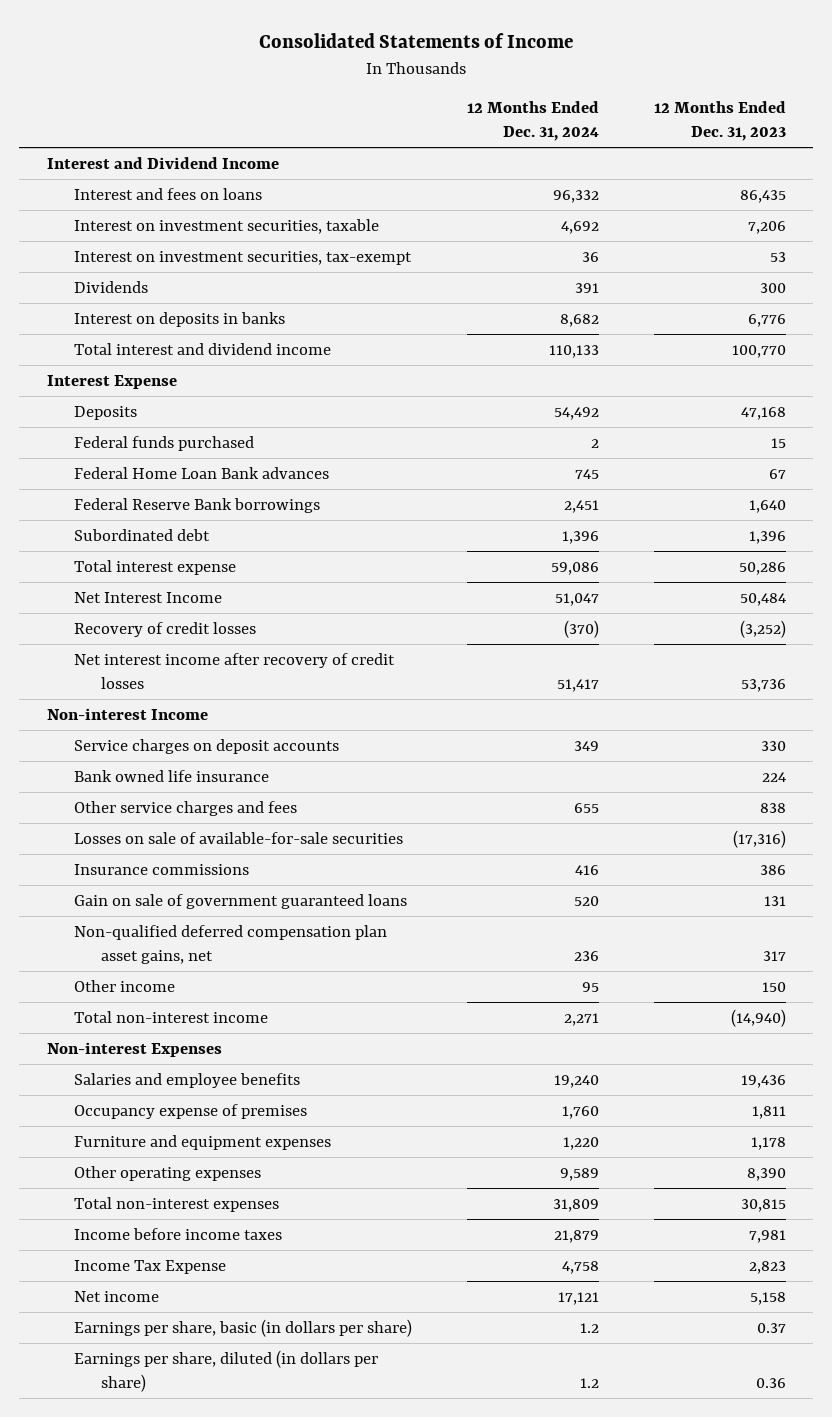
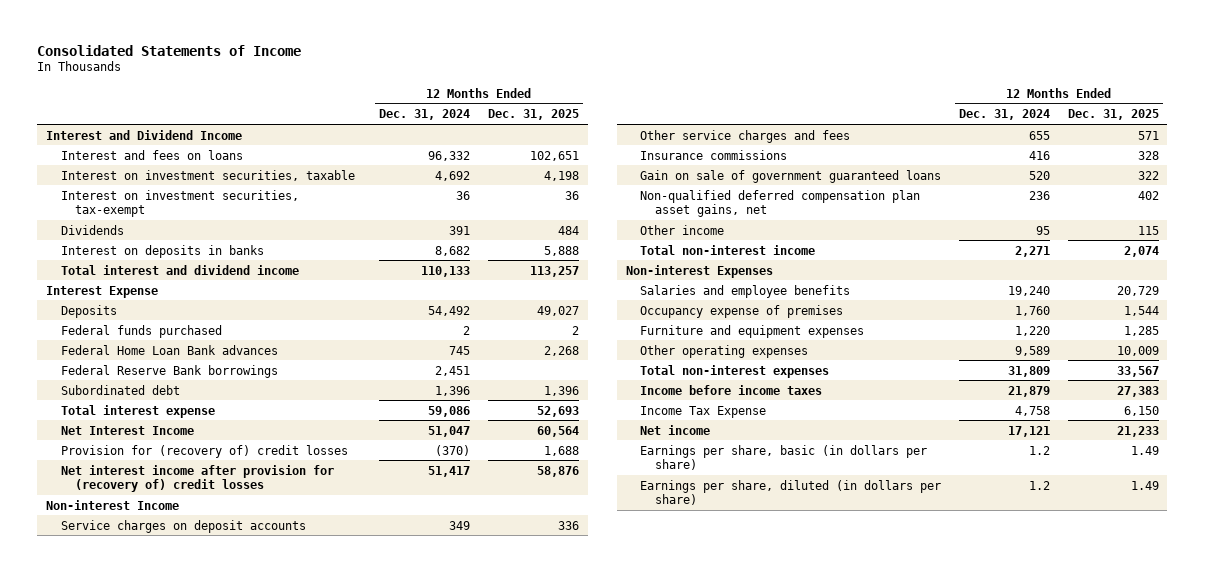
[653,101,786,142] 12 Months Ended Dec. 31, 2023 -> none
none -> [487,109,579,121] Dec. 31, 2025
[74,621,257,637] Recovery of credit losses -> [60,444,348,458] Provision for (recovery of) credit losses
[74,652,396,689] Net interest income after recovery of credit losses -> [60,464,334,493] Net interest income after provision for (recovery of) credit losses
[74,769,270,782] Bank owned life insurance -> none
[74,831,404,844] Losses on sale of available-for-sale securities -> none

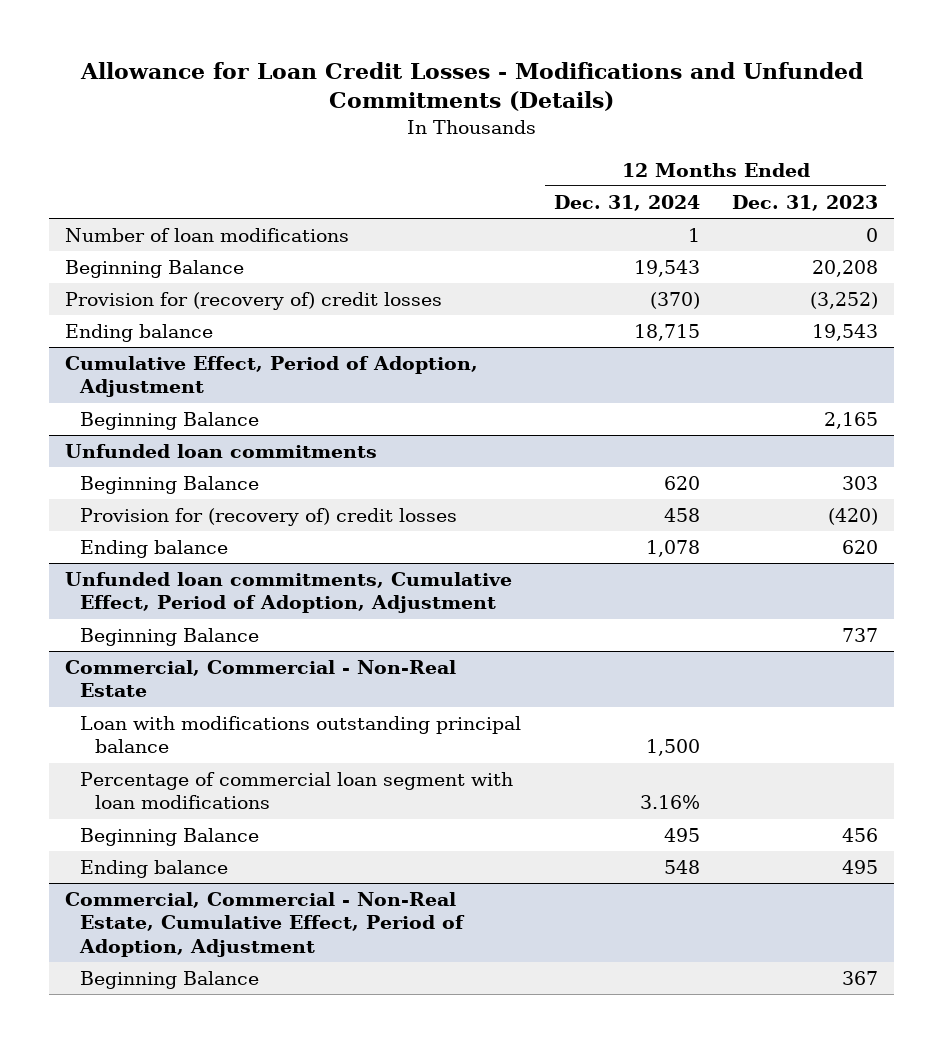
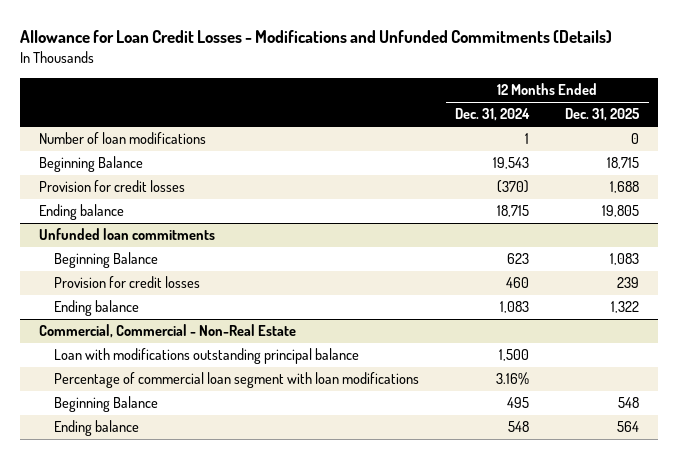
[732,195,879,212] Dec. 31, 2023 -> none
none -> [565,108,641,122] Dec. 31, 2025
[65,292,443,311] Provision for (recovery of) credit losses -> [38,180,185,193] Provision for credit losses
[65,356,479,398] Cumulative Effect, Period of Adoption, Adjustment -> none
[79,412,259,431] Beginning Balance -> none
[65,572,513,614] Unfunded loan commitments, Cumulative Effect, Period of Adoption, Adjustment -> none
[79,628,259,647] Beginning Balance -> none
[663,476,700,491] 620 -> [507,253,530,265] 623
[79,508,457,527] Provision for (recovery of) credit losses -> [53,276,200,289] Provision for credit losses
[663,508,700,523] 458 -> [506,277,530,289] 460
[645,540,700,558] 1,078 -> [500,301,530,314] 1,083
[65,892,465,957] Commercial, Commercial - Non-Real Estate, Cumulative Effect, Period of Adoption, Adjustment -> none
[79,971,259,990] Beginning Balance -> none

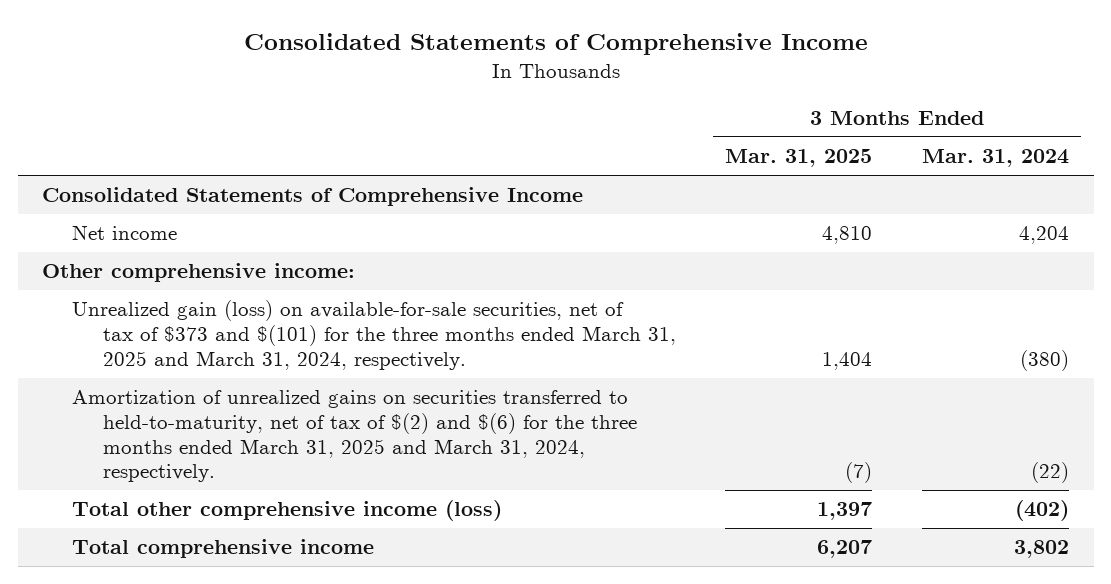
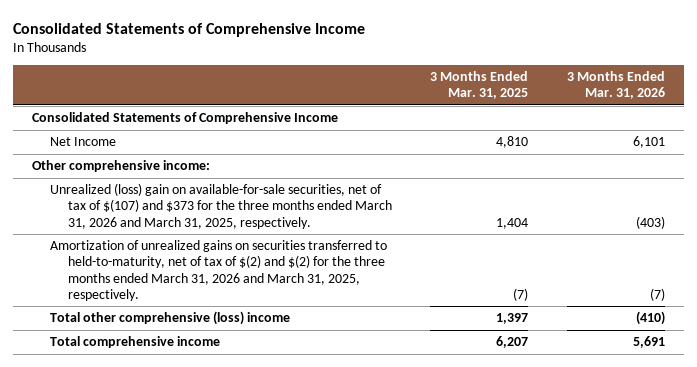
[921,149,1069,168] Mar. 31, 2024 -> none
none -> [566,71,665,100] 3 Months Ended Mar. 31, 2026
[72,225,178,241] Net income -> [49,137,116,147] Net Income
[72,300,676,370] Unrealized gain (loss) on available-for-sale securities, net of tax of $373 and $(101) for the three months ended March 31, 2025 and March 31, 2024, respectively. -> [49,183,392,229] Unrealized (loss) gain on available-for-sale securities, net of tax of $(107) and $373 for the three months ended March 31, 2026 and March 31, 2025, respectively.
[72,390,637,483] Amortization of unrealized gains on securities transferred to held-to-maturity, net of tax of $(2) and $(6) for the three months ended March 31, 2025 and March 31, 2024, respectively. -> [49,240,387,301] Amortization of unrealized gains on securities transferred to held-to-maturity, net of tax of $(2) and $(2) for the three months ended March 31, 2026 and March 31, 2025, respectively.
[72,500,503,522] Total other comprehensive income (loss) -> [49,311,290,326] Total other comprehensive (loss) income

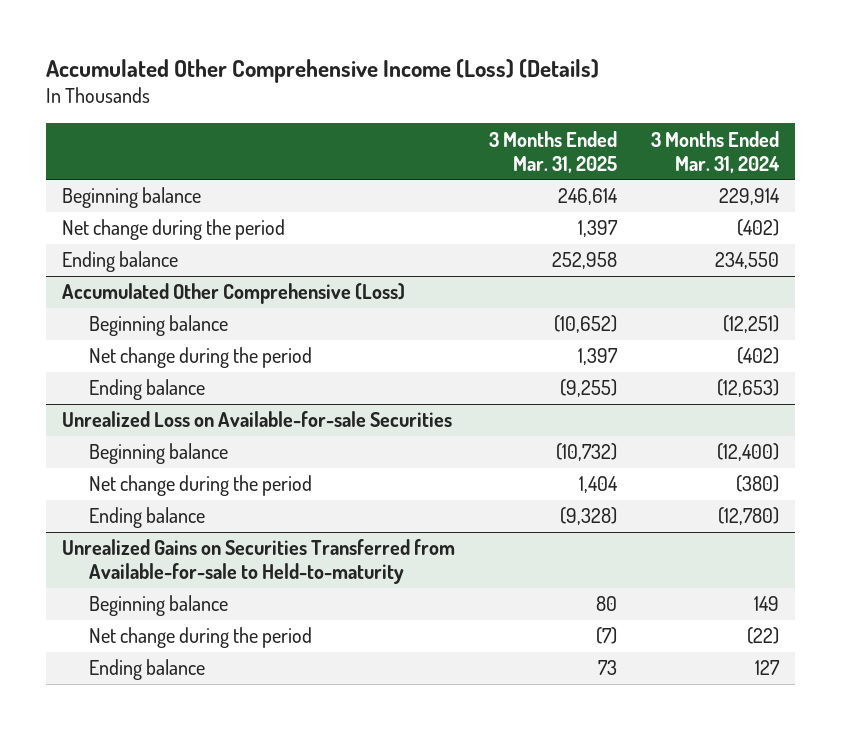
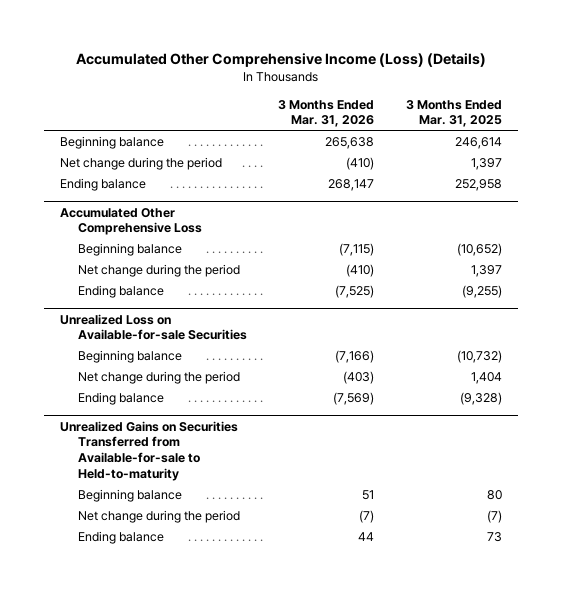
[650,130,780,173] 3 Months Ended Mar. 31, 2024 -> none
none -> [278,99,375,128] 3 Months Ended Mar. 31, 2026
[62,283,406,305] Accumulated Other Comprehensive (Loss) -> [60,207,202,236] Accumulated Other Comprehensive Loss

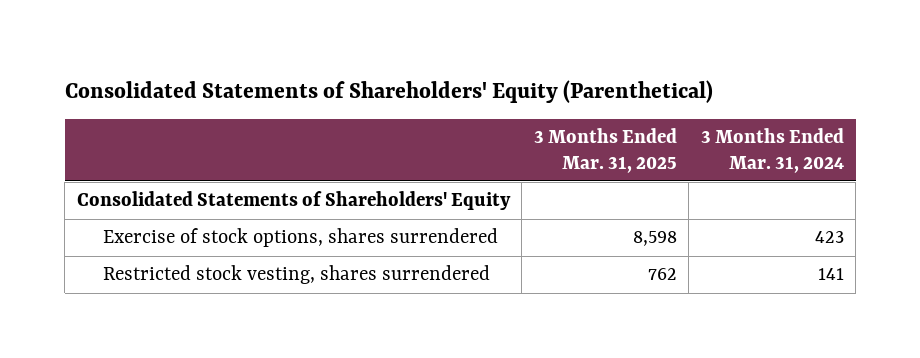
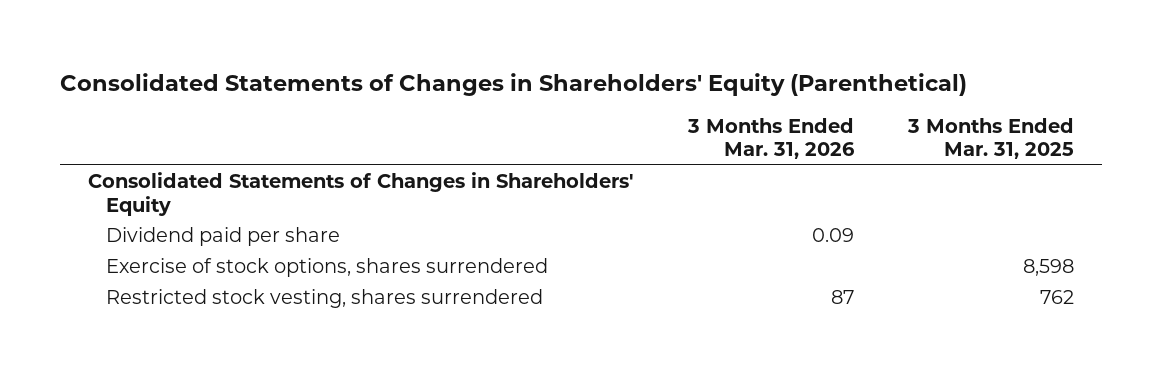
[64,79,713,103] Consolidated Statements of Shareholders' Equity (Parenthetical) -> [60,72,968,96] Consolidated Statements of Changes in Shareholders' Equity (Parenthetical)
[700,128,844,173] 3 Months Ended Mar. 31, 2024 -> none
none -> [686,117,855,160] 3 Months Ended Mar. 31, 2026
[76,191,511,211] Consolidated Statements of Shareholders' Equity -> [87,172,633,216] Consolidated Statements of Changes in Shareholders' Equity
none -> [105,227,340,247] Dividend paid per share

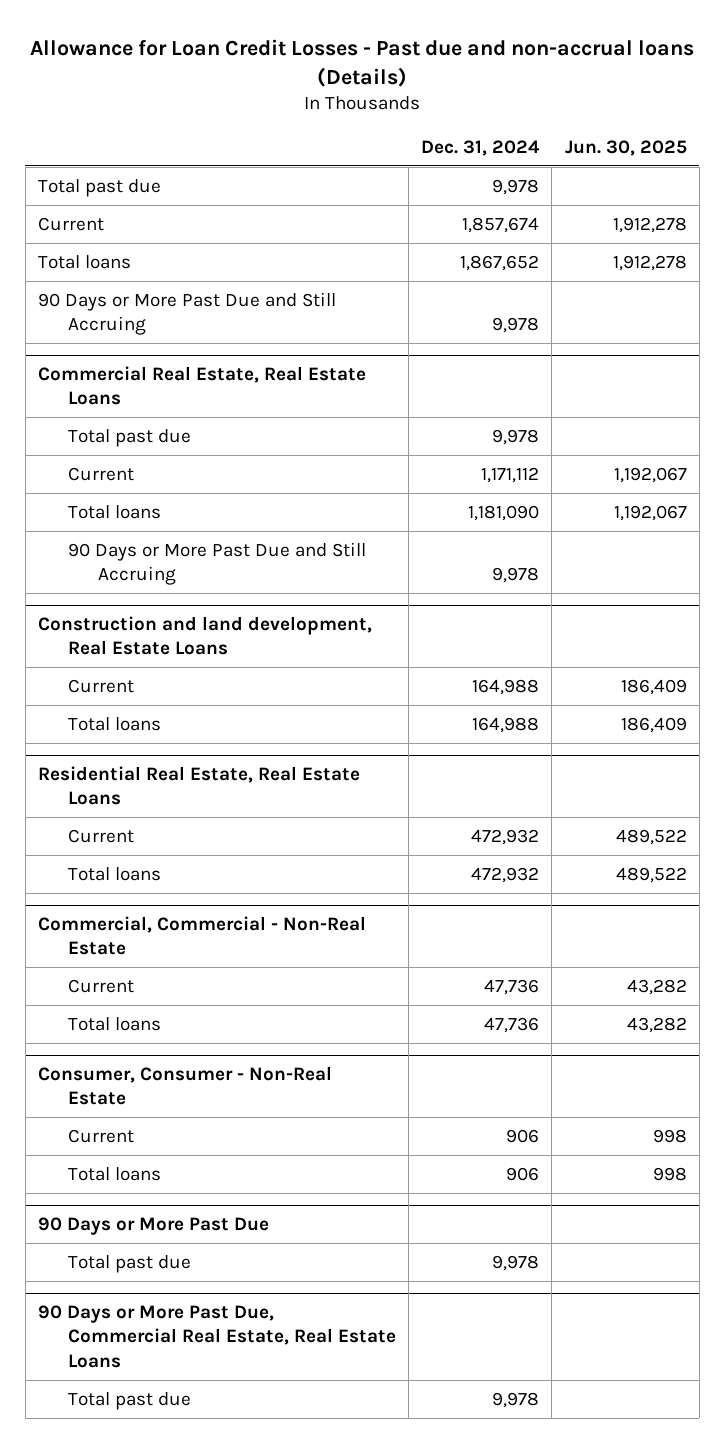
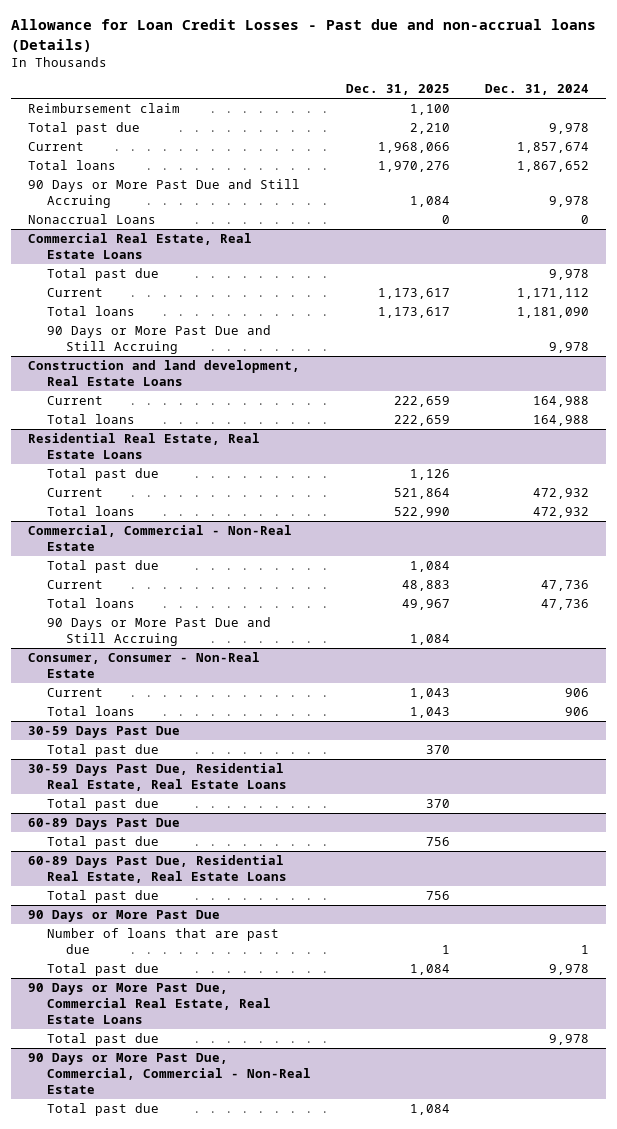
[564,139,687,156] Jun. 30, 2025 -> none
none -> [345,84,450,96] Dec. 31, 2025
none -> [28,103,181,114] Reimbursement claim
none -> [28,214,157,225] Nonaccrual Loans
none -> [47,468,160,482] Total past due
none -> [47,560,160,574] Total past due
none -> [47,617,272,646] 90 Days or More Past Due and Still Accruing
none -> [28,726,181,739] 30-59 Days Past Due
none -> [47,744,160,758] Total past due
none -> [28,763,288,791] 30-59 Days Past Due, Residential Real Estate, Real Estate Loans
none -> [47,798,160,812] Total past due
none -> [28,818,181,831] 60-89 Days Past Due
none -> [47,836,160,850] Total past due
none -> [28,855,288,883] 60-89 Days Past Due, Residential Real Estate, Real Estate Loans
none -> [47,890,160,904] Total past due
none -> [47,928,280,954] Number of loans that are past due
none -> [28,1053,312,1094] 90 Days or More Past Due, Commercial, Commercial - Non-Real Estate
none -> [47,1103,160,1117] Total past due

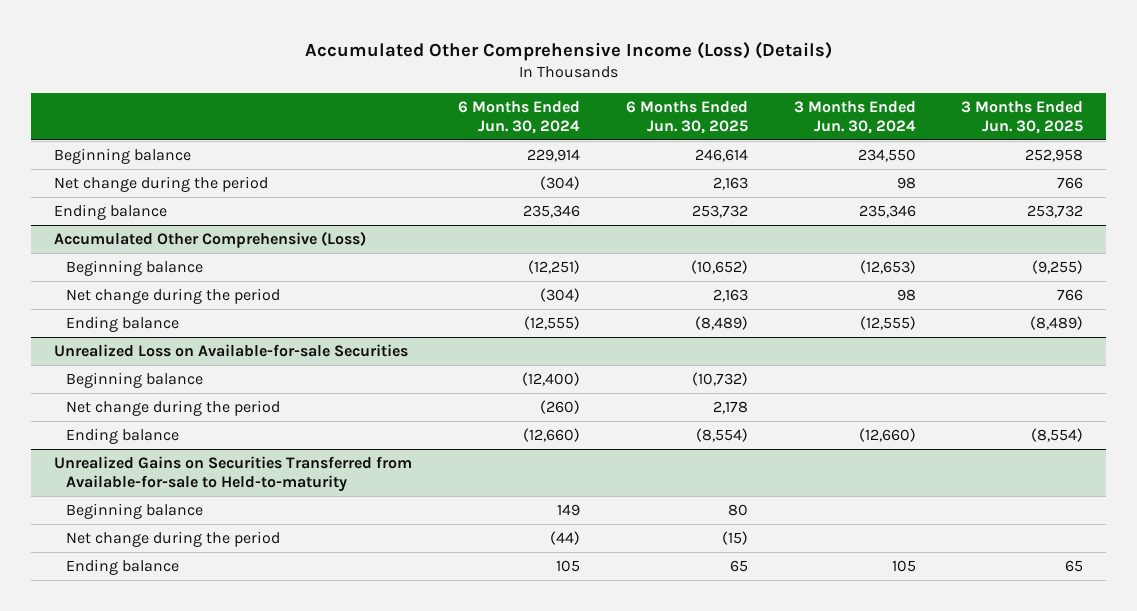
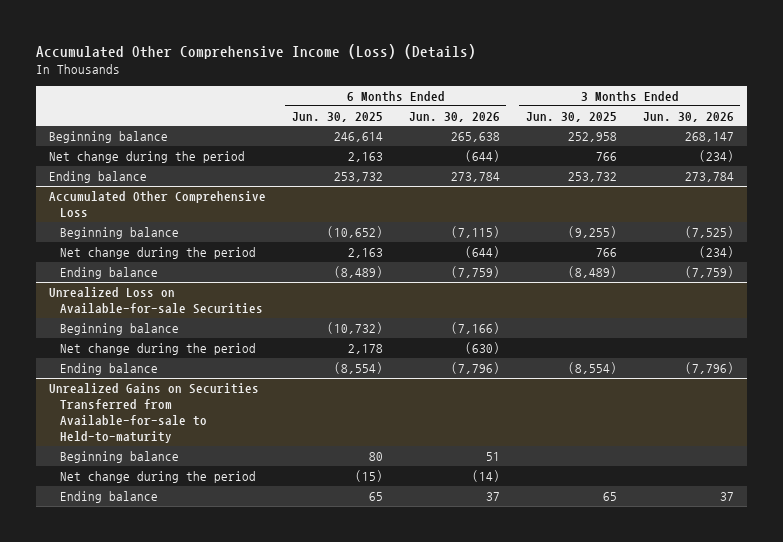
[457,101,580,134] 6 Months Ended Jun. 30, 2024 -> none
[793,101,916,134] 3 Months Ended Jun. 30, 2024 -> none
none -> [408,111,500,122] Jun. 30, 2026
none -> [642,111,734,122] Jun. 30, 2026
[53,230,366,248] Accumulated Other Comprehensive (Loss) -> [48,190,266,218] Accumulated Other Comprehensive Loss

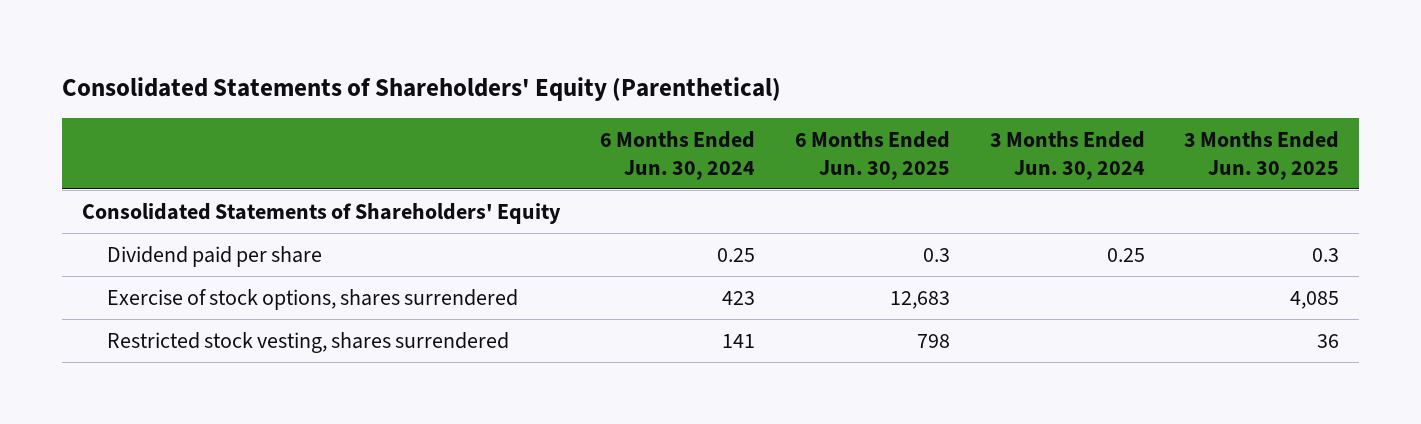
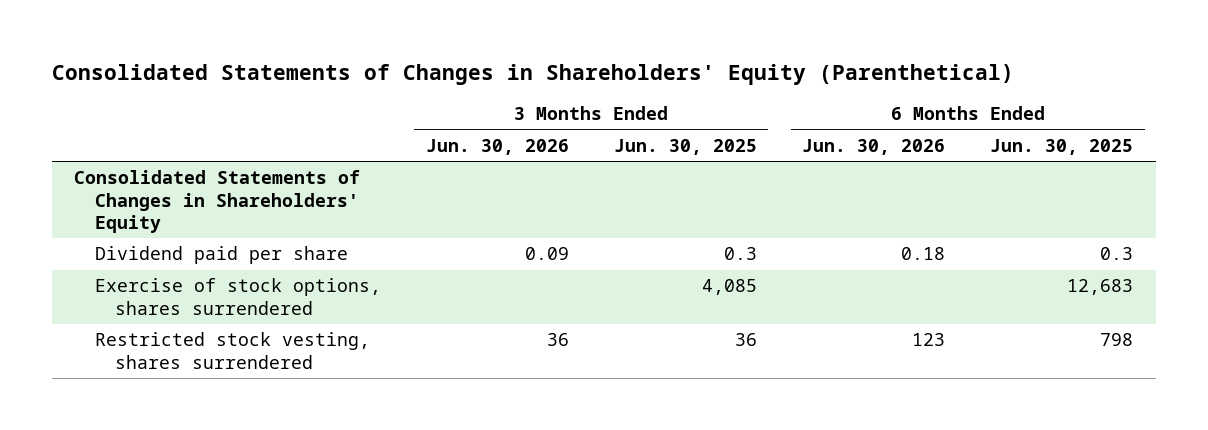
[62,77,782,102] Consolidated Statements of Shareholders' Equity (Parenthetical) -> [51,63,1014,85] Consolidated Statements of Changes in Shareholders' Equity (Parenthetical)
[599,130,755,180] 6 Months Ended Jun. 30, 2024 -> none
[989,130,1145,180] 3 Months Ended Jun. 30, 2024 -> none
none -> [425,138,569,155] Jun. 30, 2026
none -> [802,138,946,155] Jun. 30, 2026
[82,202,562,224] Consolidated Statements of Shareholders' Equity -> [74,170,361,233] Consolidated Statements of Changes in Shareholders' Equity

